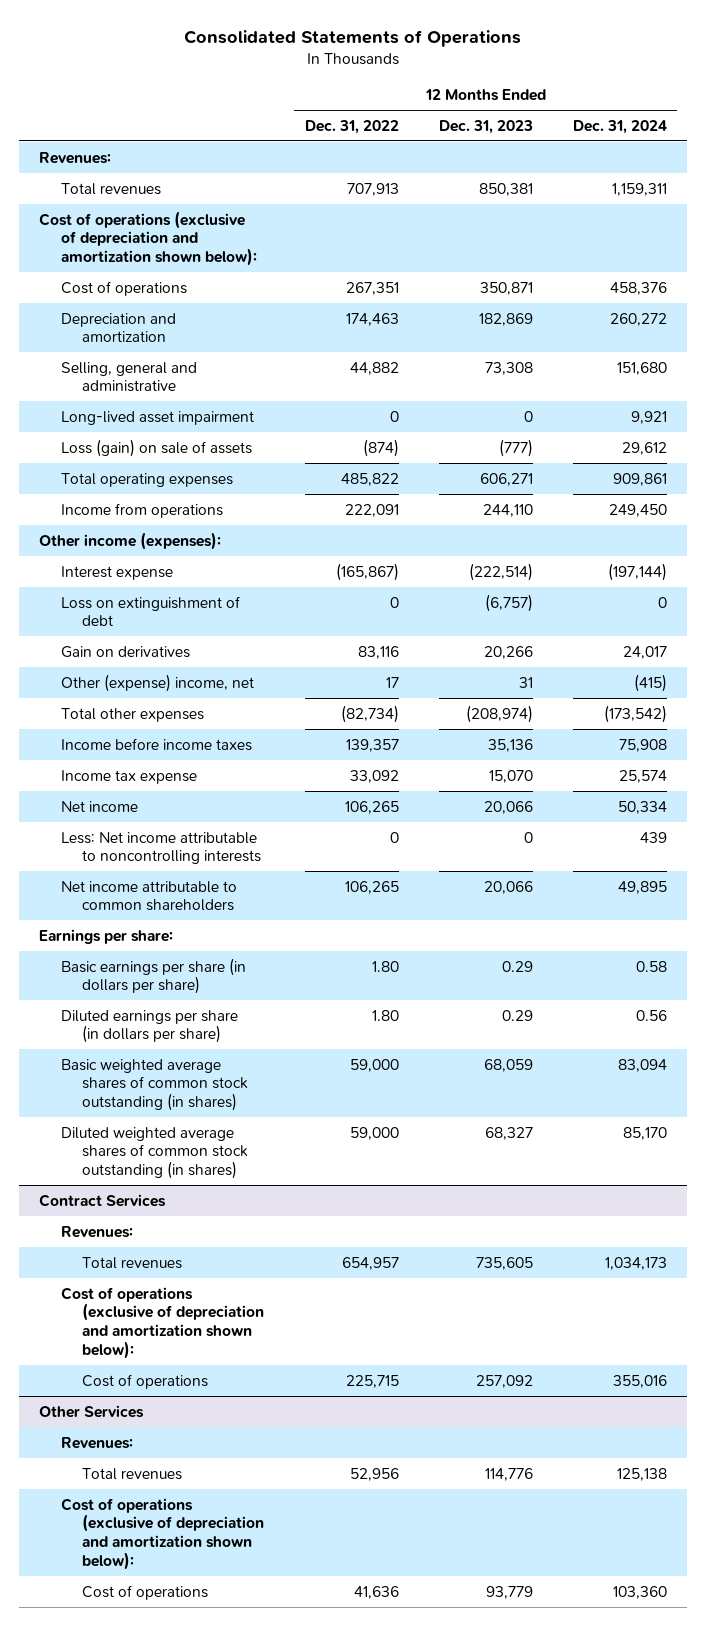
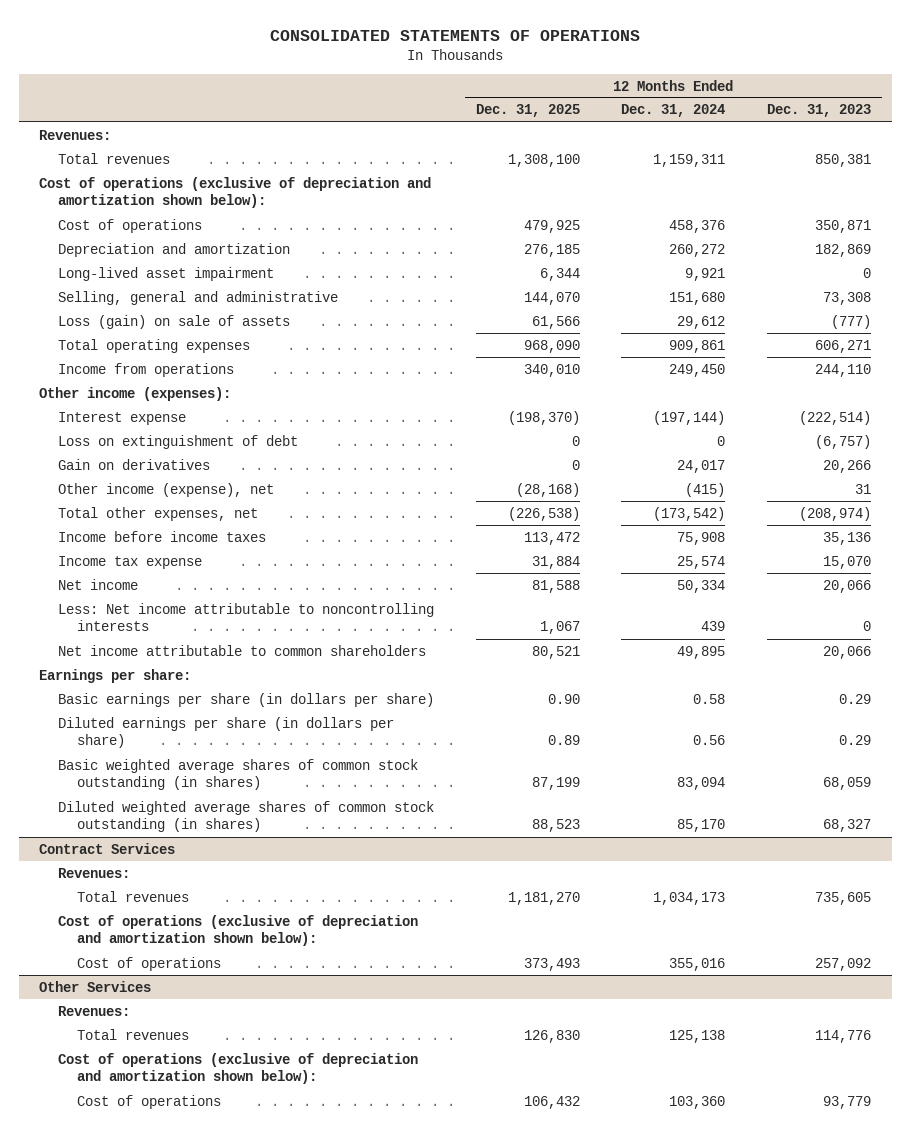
[183,29,521,47] Consolidated Statements of Operations -> [270,29,641,41] CONSOLIDATED STATEMENTS OF OPERATIONS
[304,119,399,134] Dec. 31, 2022 -> none
none -> [475,104,580,118] Dec. 31, 2025
[60,361,197,393] Selling, general and administrative -> [58,290,339,305] Selling, general and administrative
[60,673,254,692] Other (expense) income, net -> [58,482,275,497] Other income (expense), net
[60,707,204,722] Total other expenses -> [58,506,259,521] Total other expenses, net

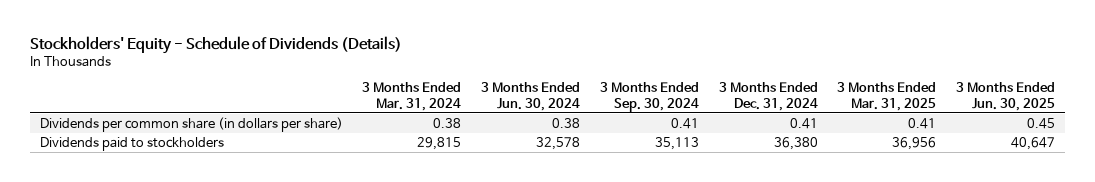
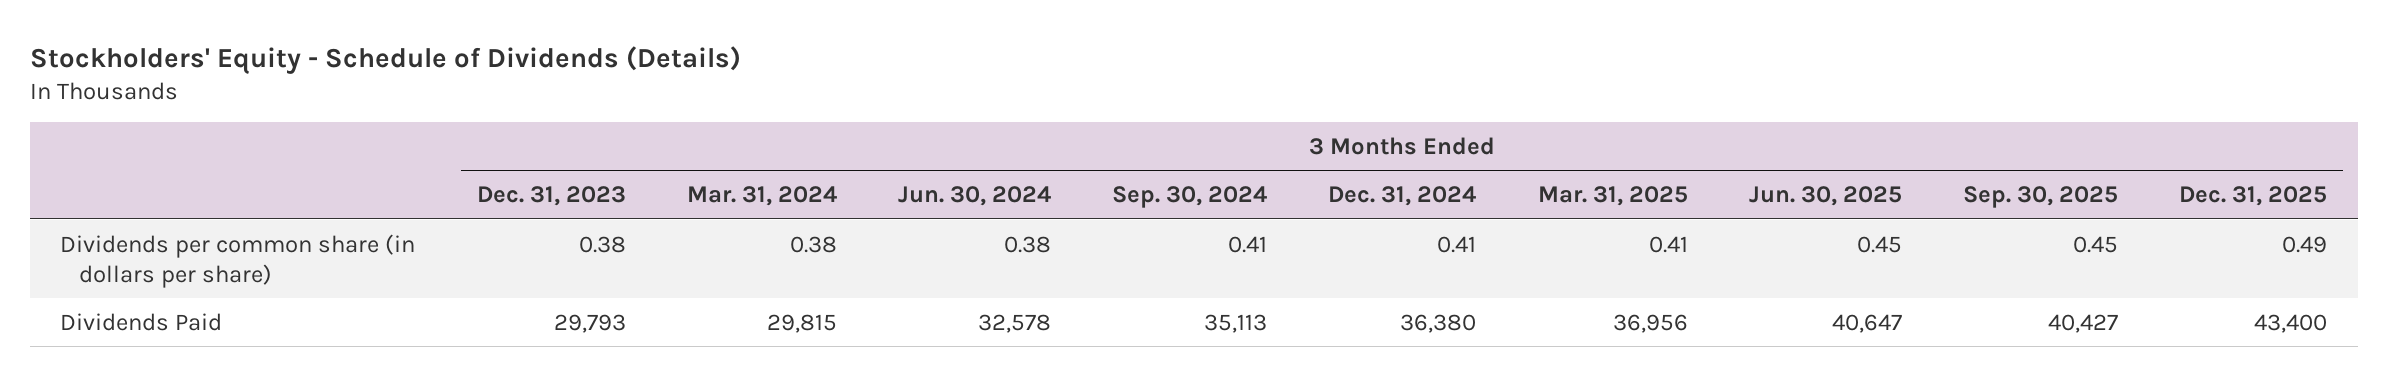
none -> [476,186,626,207] Dec. 31, 2023
none -> [1963,186,2119,209] Sep. 30, 2025
none -> [2179,186,2328,207] Dec. 31, 2025
[39,136,224,151] Dividends paid to stockholders -> [60,312,223,331] Dividends Paid

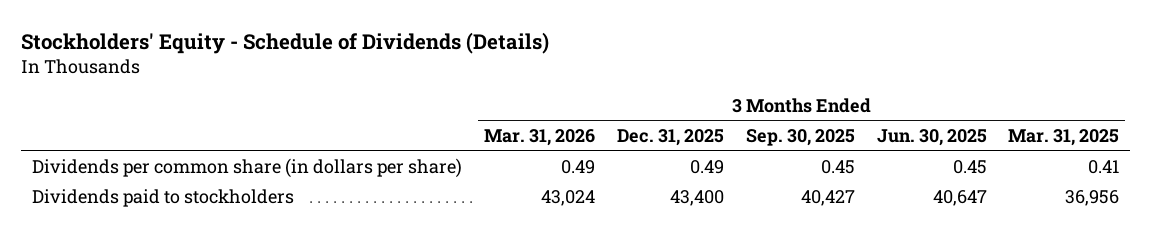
[476,186,626,207] Dec. 31, 2023 -> none
[686,186,837,207] Mar. 31, 2024 -> none
[897,186,1051,207] Jun. 30, 2024 -> none
[1112,186,1268,209] Sep. 30, 2024 -> none
[1328,186,1477,207] Dec. 31, 2024 -> none
none -> [483,128,595,146] Mar. 31, 2026
[60,312,223,331] Dividends Paid -> [31,189,294,208] Dividends paid to stockholders

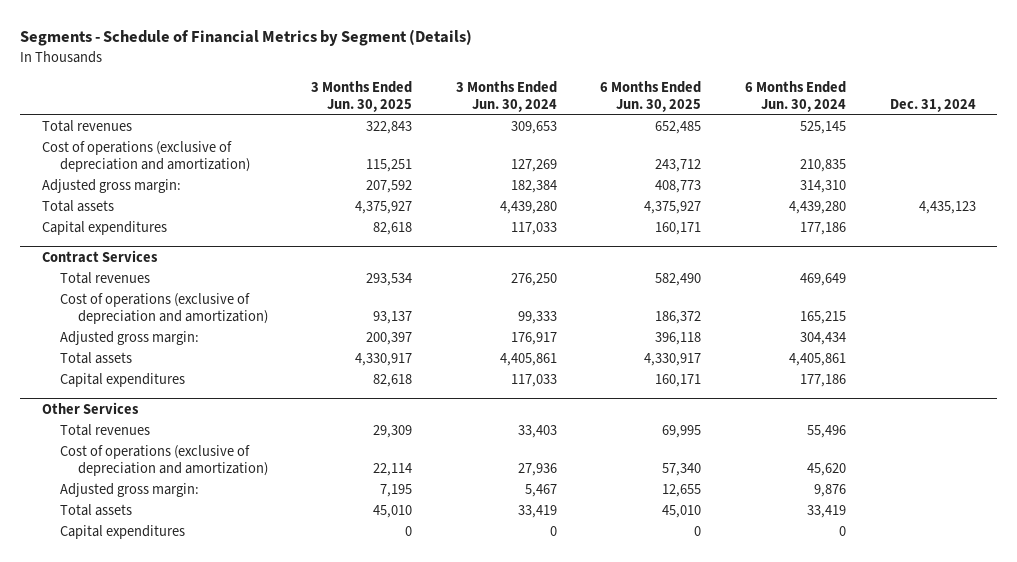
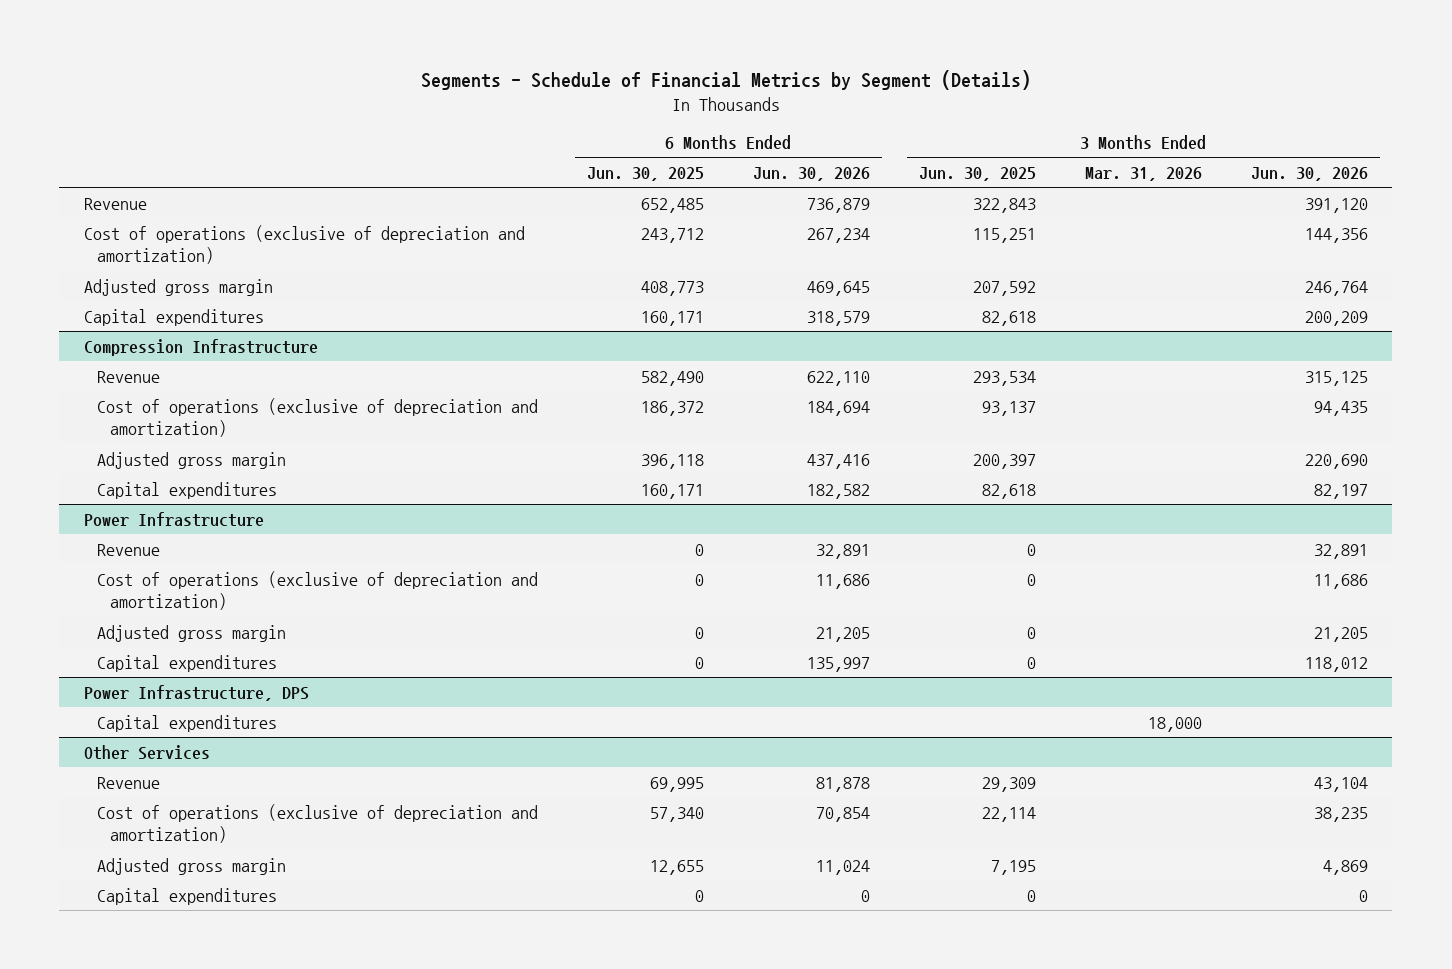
[455,80,557,113] 3 Months Ended Jun. 30, 2024 -> none
[745,80,847,113] 6 Months Ended Jun. 30, 2024 -> none
[889,99,976,113] Dec. 31, 2024 -> none
none -> [752,166,870,181] Jun. 30, 2026
none -> [1084,166,1202,181] Mar. 31, 2026
none -> [1250,166,1368,181] Jun. 30, 2026
[41,120,132,133] Total revenues -> [83,197,147,210] Revenue
[41,200,114,213] Total assets -> none
[41,179,181,194] Adjusted gross margin: -> [83,278,273,296] Adjusted gross margin
[41,249,158,263] Contract Services -> none
none -> [83,338,318,356] Compression Infrastructure
[59,272,150,285] Total revenues -> [96,370,160,383] Revenue
[59,352,132,365] Total assets -> none
[59,331,199,346] Adjusted gross margin: -> [96,451,286,469] Adjusted gross margin
none -> [83,511,264,527] Power Infrastructure
none -> [96,543,160,556] Revenue
none -> [96,570,538,611] Cost of operations (exclusive of depreciation and amortization)
none -> [96,624,286,642] Adjusted gross margin
none -> [96,654,277,672] Capital expenditures
none -> [83,684,309,701] Power Infrastructure, DPS
none -> [96,714,277,732] Capital expenditures
[59,424,150,437] Total revenues -> [96,776,160,789] Revenue
[59,504,132,517] Total assets -> none
[59,483,199,498] Adjusted gross margin: -> [96,857,286,875] Adjusted gross margin

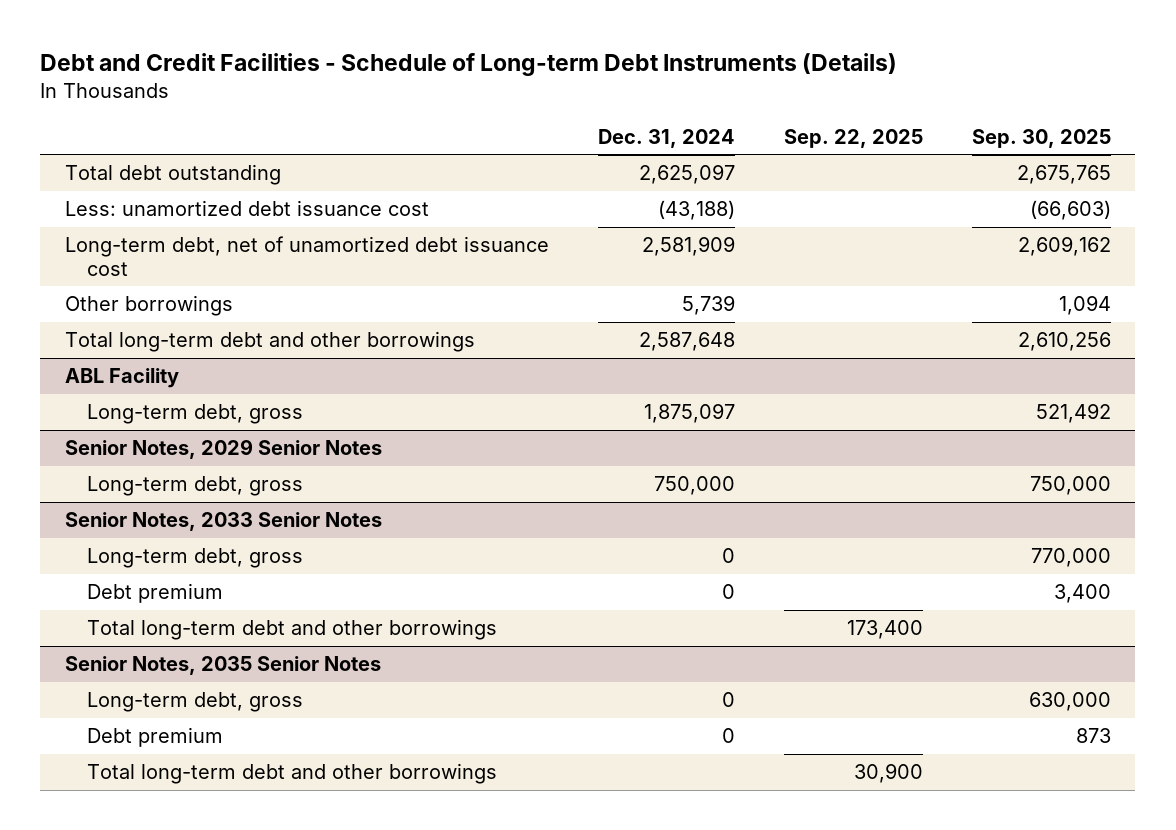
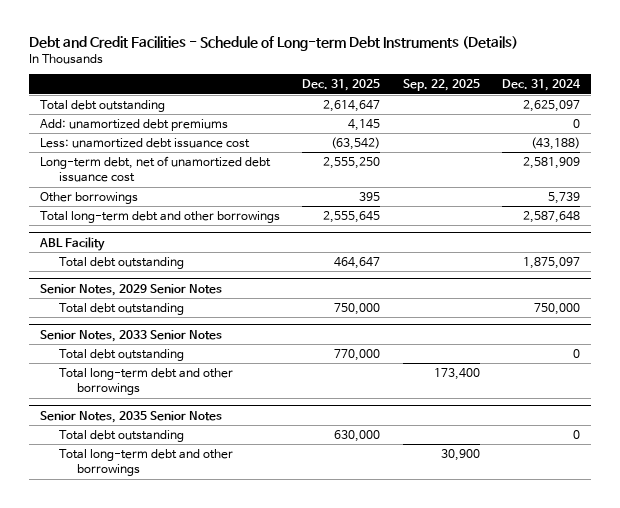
[971,128,1111,148] Sep. 30, 2025 -> none
none -> [302,79,381,92] Dec. 31, 2025
none -> [39,118,228,131] Add: unamortized debt premiums
[86,404,303,425] Long-term debt, gross -> [58,256,184,269] Total debt outstanding
[86,476,303,497] Long-term debt, gross -> [58,302,184,315] Total debt outstanding
[86,583,223,604] Debt premium -> none
[86,548,303,569] Long-term debt, gross -> [58,348,184,361] Total debt outstanding
[86,727,223,748] Debt premium -> none
[86,692,303,713] Long-term debt, gross -> [58,429,184,442] Total debt outstanding

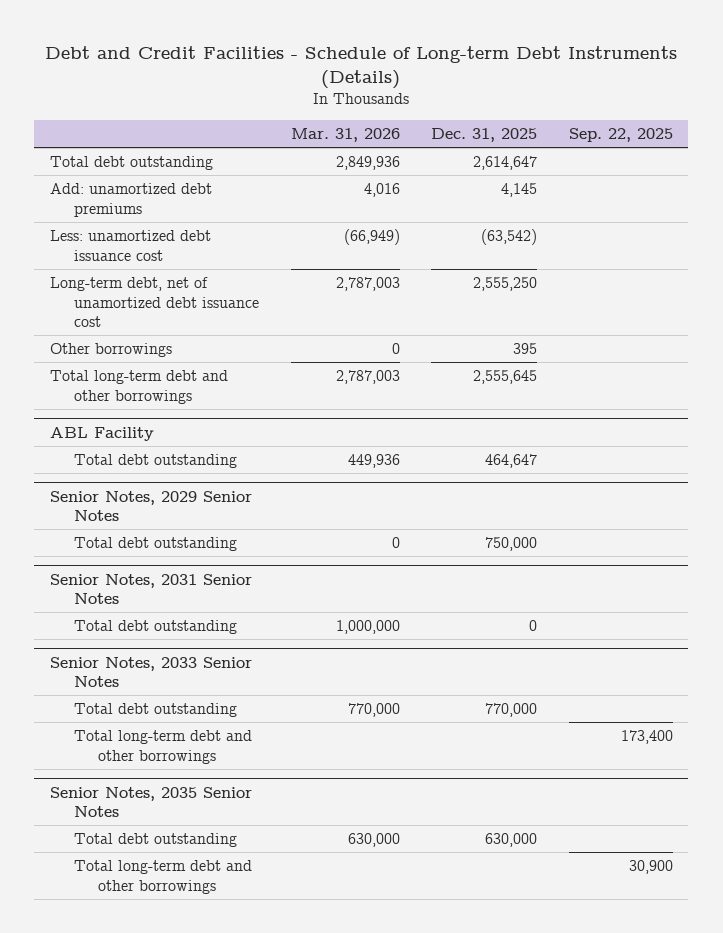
[502,79,582,92] Dec. 31, 2024 -> none
none -> [290,128,400,143] Mar. 31, 2026
none -> [49,573,252,605] Senior Notes, 2031 Senior Notes
none -> [74,620,238,635] Total debt outstanding

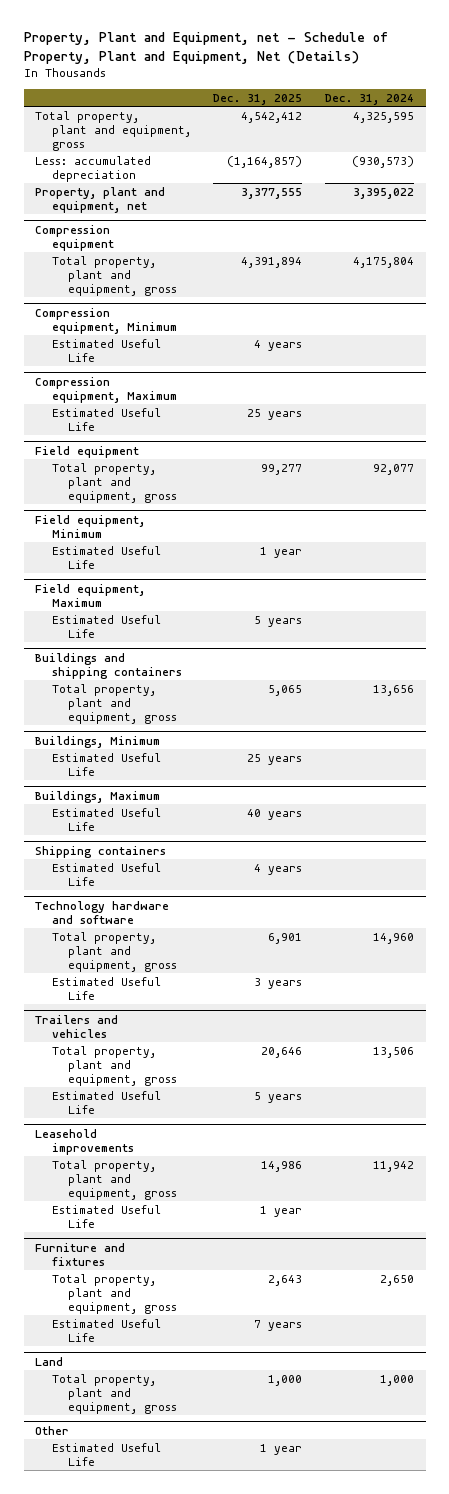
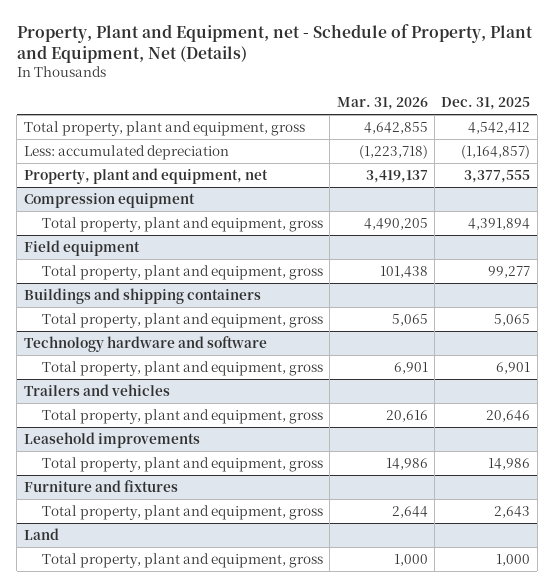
[325,93,415,105] Dec. 31, 2024 -> none
none -> [336,97,428,111] Mar. 31, 2026
[34,307,177,334] Compression equipment, Minimum -> none
[51,338,161,362] Estimated Useful Life -> none
[34,376,177,403] Compression equipment, Maximum -> none
[51,407,161,431] Estimated Useful Life -> none
[34,514,145,538] Field equipment, Minimum -> none
[51,545,161,569] Estimated Useful Life -> none
[34,583,145,607] Field equipment, Maximum -> none
[51,614,161,638] Estimated Useful Life -> none
[34,735,160,748] Buildings, Minimum -> none
[51,752,161,776] Estimated Useful Life -> none
[34,790,160,803] Buildings, Maximum -> none
[51,807,161,831] Estimated Useful Life -> none
[34,845,166,858] Shipping containers -> none
[51,862,161,886] Estimated Useful Life -> none
[51,976,161,1000] Estimated Useful Life -> none
[51,1090,161,1114] Estimated Useful Life -> none
[51,1204,161,1228] Estimated Useful Life -> none
[51,1318,161,1342] Estimated Useful Life -> none
[34,1425,69,1435] Other -> none
[51,1442,161,1466] Estimated Useful Life -> none

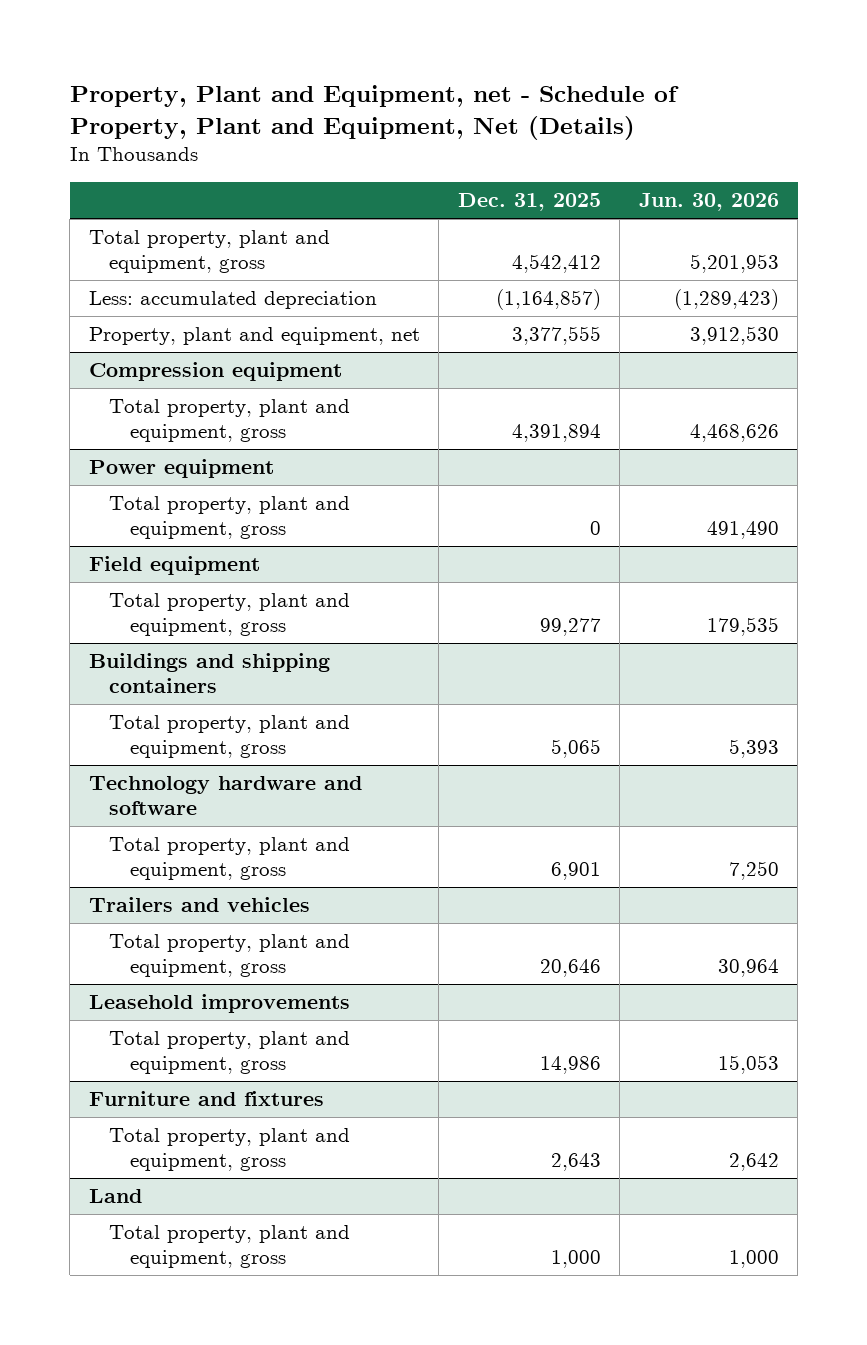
[336,97,428,111] Mar. 31, 2026 -> none
none -> [638,193,779,212] Jun. 30, 2026
none -> [88,459,274,479] Power equipment
none -> [109,496,351,539] Total property, plant and equipment, gross

